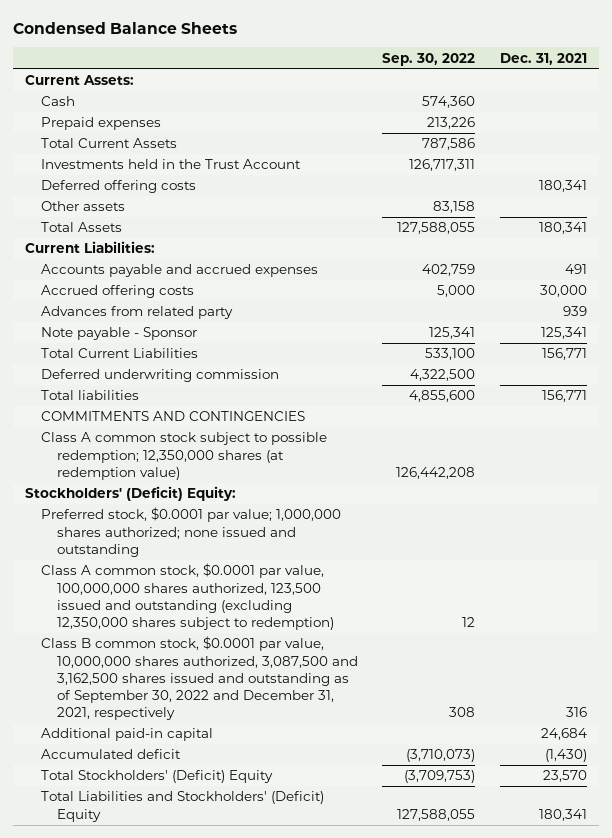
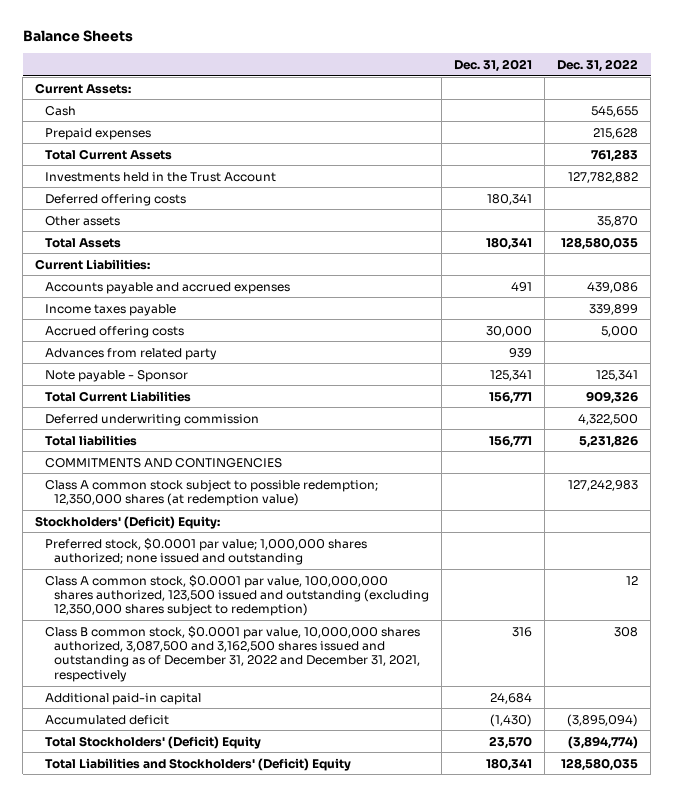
[12,21,237,34] Condensed Balance Sheets -> [22,30,133,43] Balance Sheets
[382,52,476,66] Sep. 30, 2022 -> none
none -> [557,58,639,72] Dec. 31, 2022
none -> [44,303,176,316] Income taxes payable
[40,636,358,720] Class B common stock, $0.0001 par value, 10,000,000 shares authorized, 3,087,500 and 3,162,500 shares issued and outstanding as of September 30, 2022 and December 31, 2021, respectively -> [44,625,420,682] Class B common stock, $0.0001 par value, 10,000,000 shares authorized, 3,087,500 and 3,162,500 shares issued and outstanding as of December 31, 2022 and December 31, 2021, respectively

